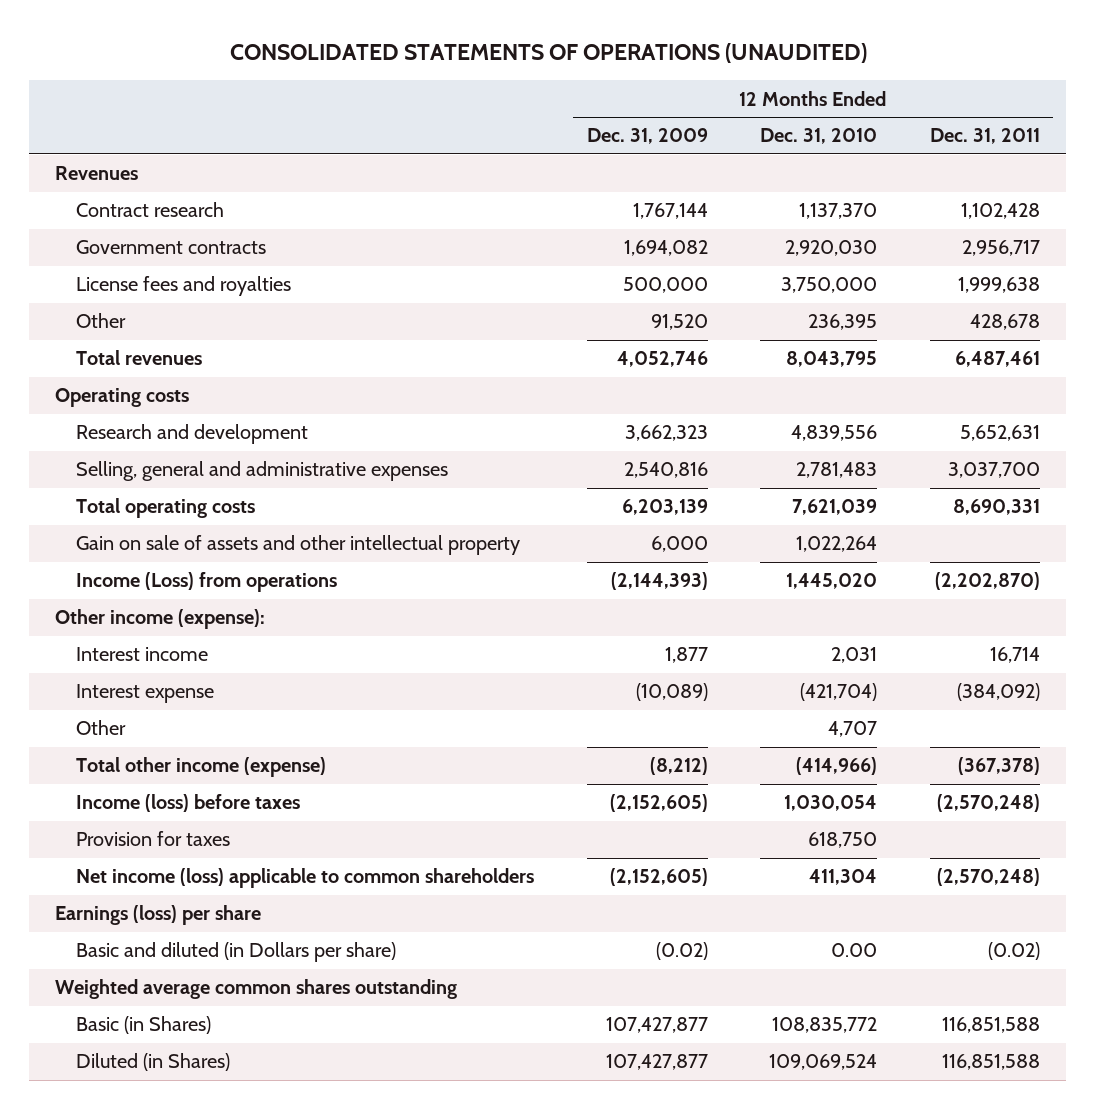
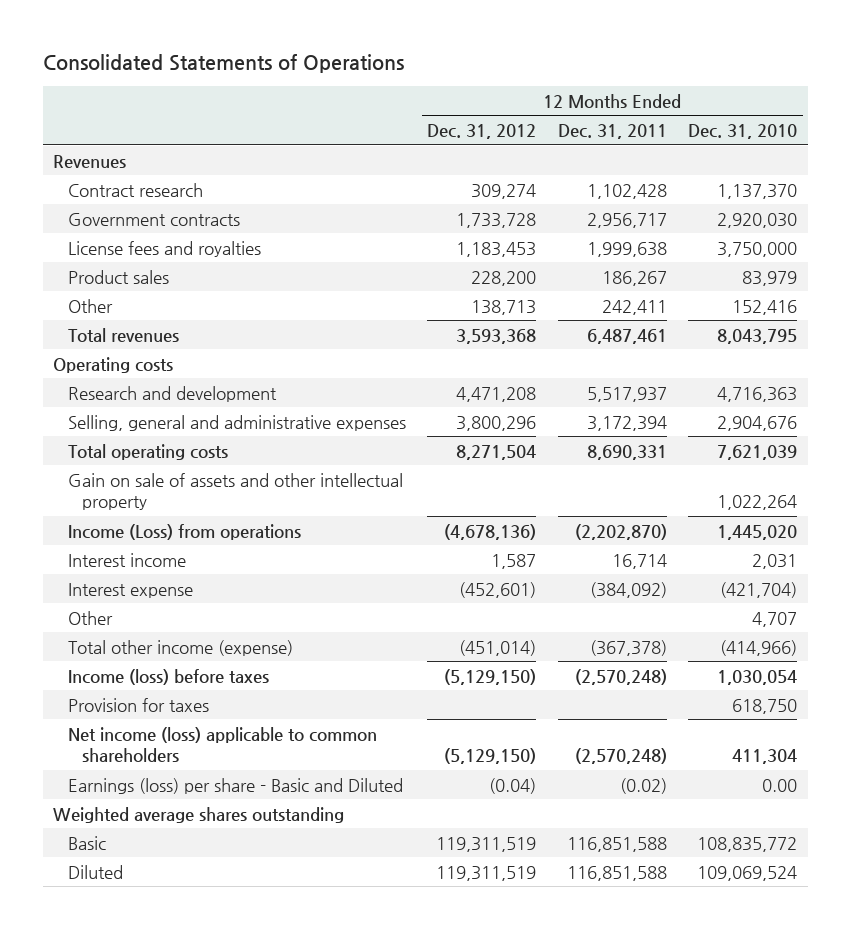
[229,43,867,64] CONSOLIDATED STATEMENTS OF OPERATIONS (UNAUDITED) -> [42,53,404,73] Consolidated Statements of Operations
[586,128,708,145] Dec. 31, 2009 -> none
none -> [427,124,537,140] Dec. 31, 2012
none -> [67,269,169,284] Product sales
[808,314,878,331] 236,395 -> [732,299,798,315] 152,416
[969,314,1040,331] 428,678 -> [601,299,667,315] 242,411
[791,425,878,442] 4,839,556 -> [717,386,798,402] 4,716,363
[959,425,1040,442] 5,652,631 -> [586,386,667,402] 5,517,937
[796,462,878,479] 2,781,483 -> [717,415,798,431] 2,904,676
[947,462,1040,479] 3,037,700 -> [586,415,667,431] 3,172,394
[55,609,266,630] Other income (expense): -> none
[55,905,262,926] Earnings (loss) per share -> none
[76,942,397,963] Basic and diluted (in Dollars per share) -> [67,777,403,794] Earnings (loss) per share - Basic and Diluted
[55,979,458,1000] Weighted average common shares outstanding -> [53,806,345,823] Weighted average shares outstanding
[76,1016,212,1035] Basic (in Shares) -> [67,835,106,850] Basic
[76,1053,231,1072] Diluted (in Shares) -> [67,864,123,879] Diluted

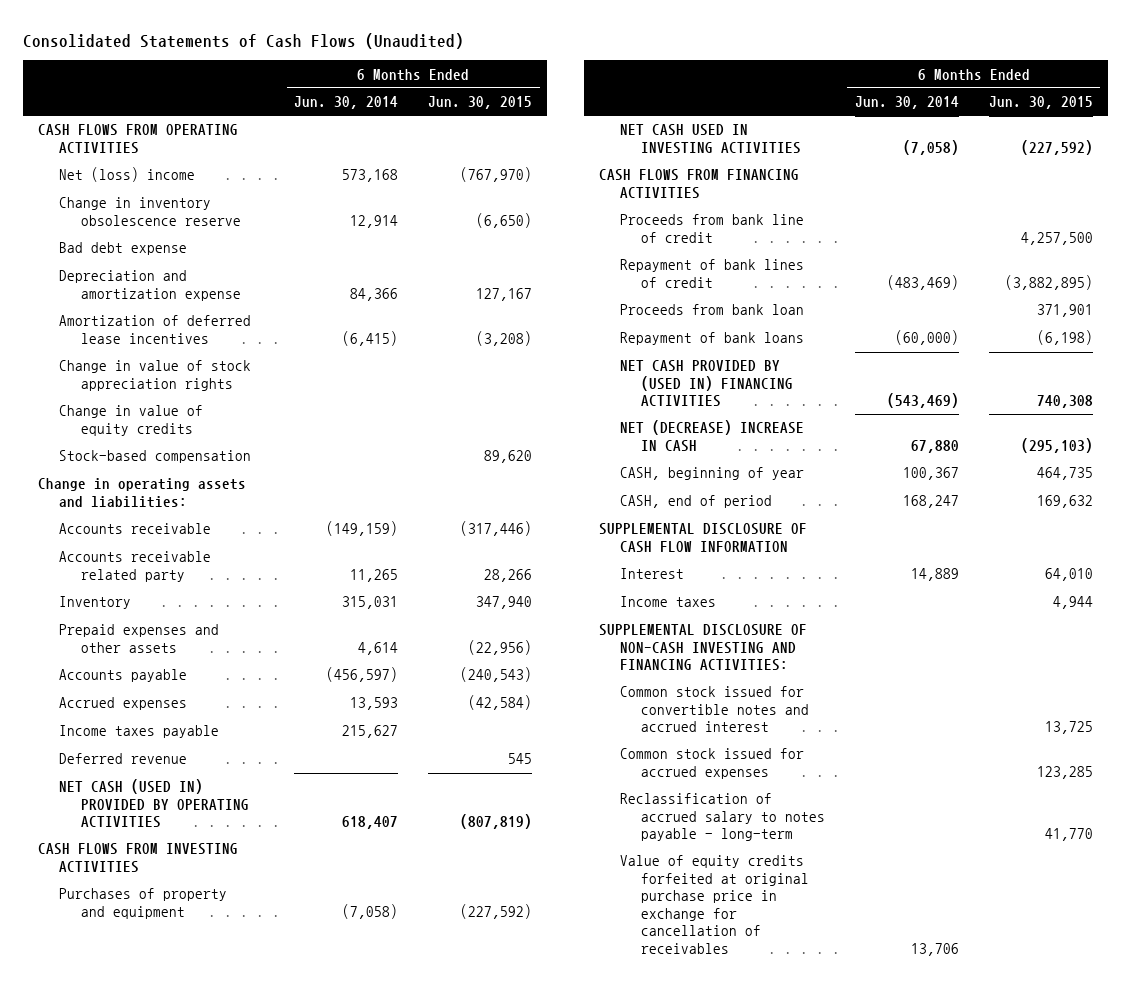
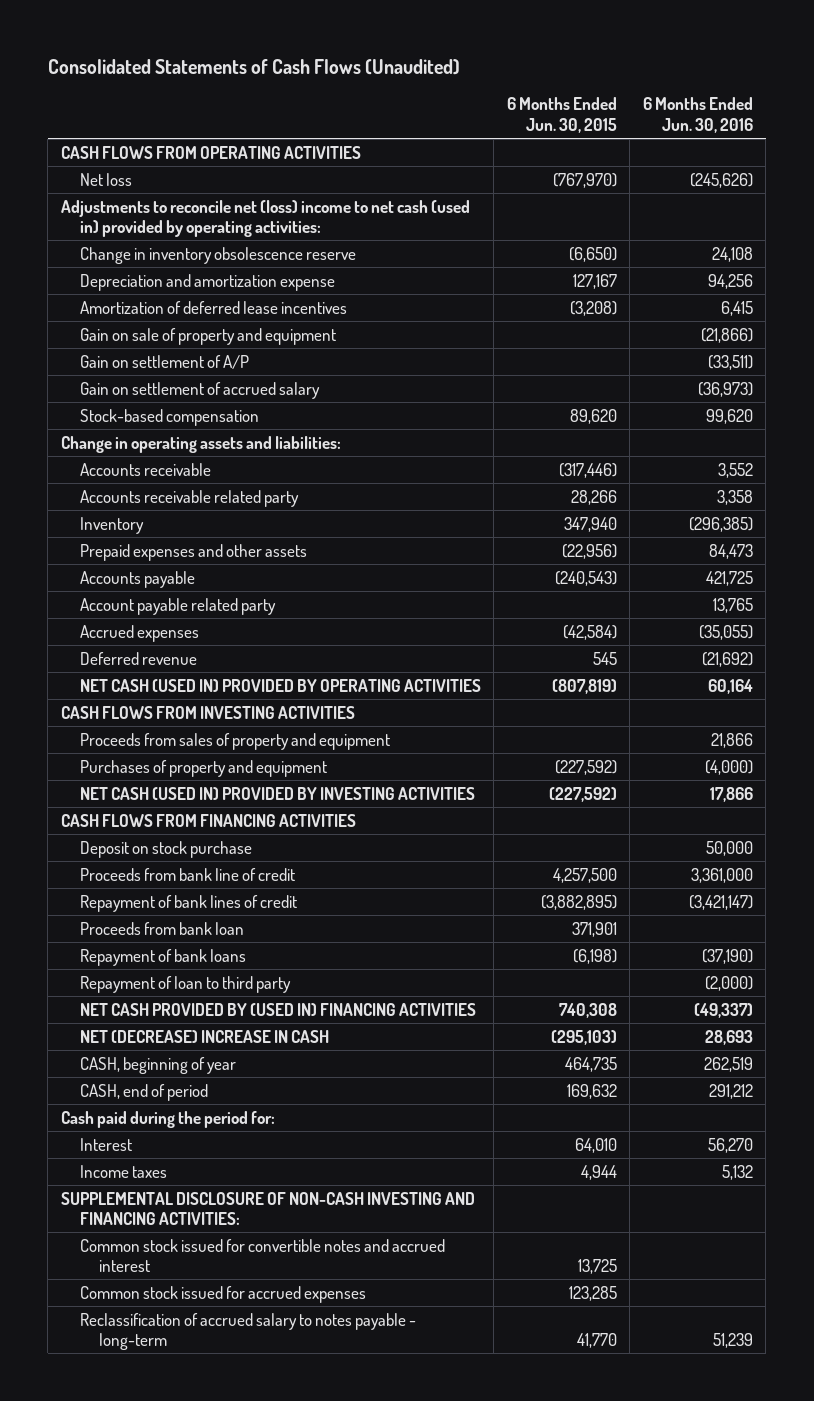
[294,96,399,110] Jun. 30, 2014 -> none
none -> [642,97,753,134] 6 Months Ended Jun. 30, 2016
[59,167,196,183] Net (loss) income -> [79,172,132,186] Net loss
none -> [60,199,470,238] Adjustments to reconcile net (loss) income to net cash (used in) provided by operating activities:
[59,242,188,256] Bad debt expense -> none
[59,360,252,391] Change in value of stock appreciation rights -> none
[59,405,204,436] Change in value of equity credits -> none
none -> [79,327,336,345] Gain on sale of property and equipment
none -> [79,354,249,369] Gain on settlement of A/P
none -> [79,381,320,399] Gain on settlement of accrued salary
none -> [79,597,276,615] Account payable related party
[59,725,220,739] Income taxes payable -> none
none -> [79,732,390,750] Proceeds from sales of property and equipment
[619,124,801,154] NET CASH USED IN INVESTING ACTIVITIES -> [79,786,475,800] NET CASH (USED IN) PROVIDED BY INVESTING ACTIVITIES
none -> [79,840,252,858] Deposit on stock purchase
none -> [79,975,291,993] Repayment of loan to third party
[598,523,807,553] SUPPLEMENTAL DISCLOSURE OF CASH FLOW INFORMATION -> none
none -> [60,1110,275,1128] Cash paid during the period for:
[619,855,809,954] Value of equity credits forfeited at original purchase price in exchange for cancellation of receivables -> none

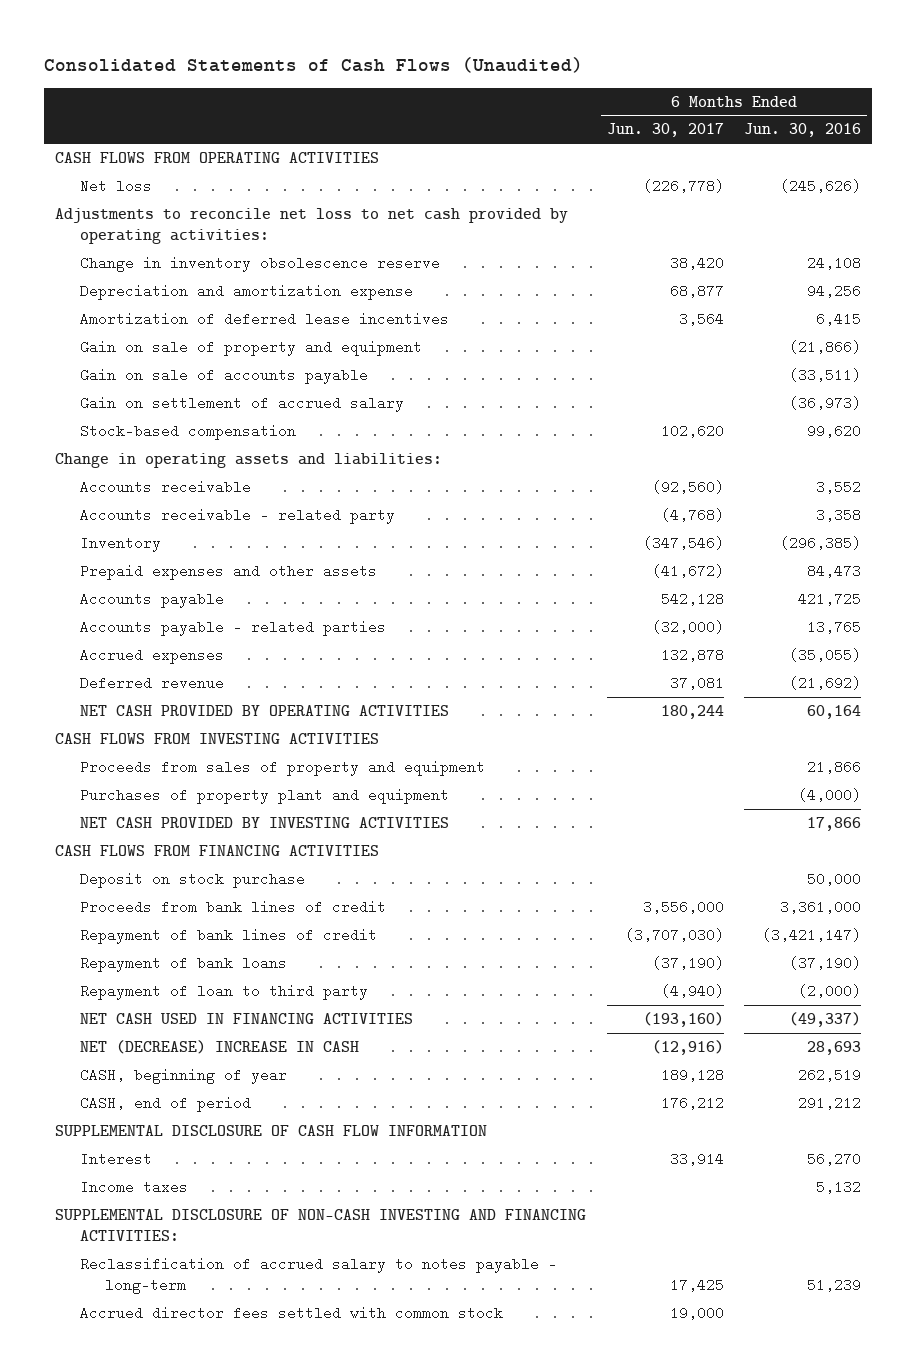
[506,97,617,134] 6 Months Ended Jun. 30, 2015 -> none
none -> [606,123,724,138] Jun. 30, 2017
[60,199,470,238] Adjustments to reconcile net (loss) income to net cash (used in) provided by operating activities: -> [54,208,568,245] Adjustments to reconcile net loss to net cash provided by operating activities:
[79,354,249,369] Gain on settlement of A/P -> [79,368,368,385] Gain on sale of accounts payable
[79,489,299,507] Accounts receivable related party -> [79,508,395,525] Accounts receivable - related party
[79,597,276,615] Account payable related party -> [79,620,386,637] Accounts payable - related parties
[79,678,481,692] NET CASH (USED IN) PROVIDED BY OPERATING ACTIVITIES -> [79,705,449,717] NET CASH PROVIDED BY OPERATING ACTIVITIES
[79,759,327,777] Purchases of property and equipment -> [79,788,449,805] Purchases of property plant and equipment
[79,786,475,800] NET CASH (USED IN) PROVIDED BY INVESTING ACTIVITIES -> [79,817,449,829] NET CASH PROVIDED BY INVESTING ACTIVITIES
[79,867,295,881] Proceeds from bank line of credit -> [79,900,386,915] Proceeds from bank lines of credit
[79,921,244,935] Proceeds from bank loan -> none
[79,1002,476,1016] NET CASH PROVIDED BY (USED IN) FINANCING ACTIVITIES -> [79,1013,413,1025] NET CASH USED IN FINANCING ACTIVITIES
[60,1110,275,1128] Cash paid during the period for: -> none
none -> [54,1125,487,1137] SUPPLEMENTAL DISCLOSURE OF CASH FLOW INFORMATION
[79,1238,445,1273] Common stock issued for convertible notes and accrued interest -> none
[79,1285,366,1303] Common stock issued for accrued expenses -> none
none -> [79,1306,503,1321] Accrued director fees settled with common stock

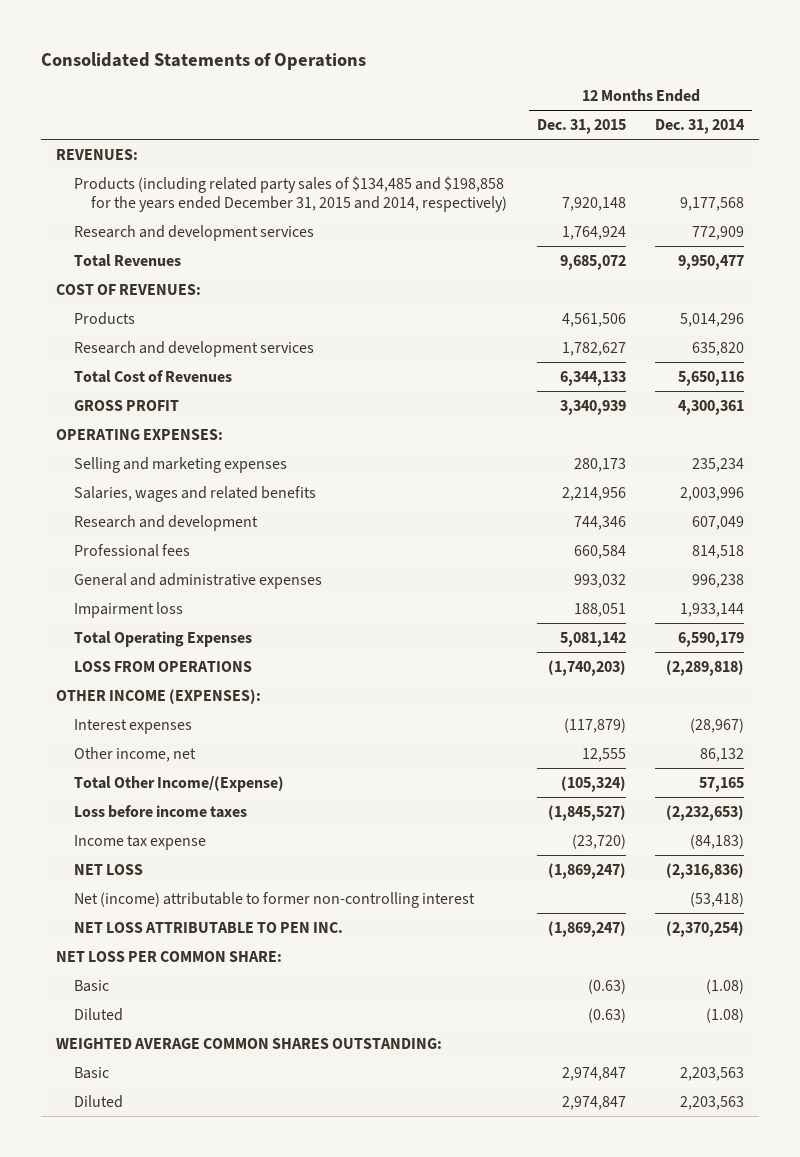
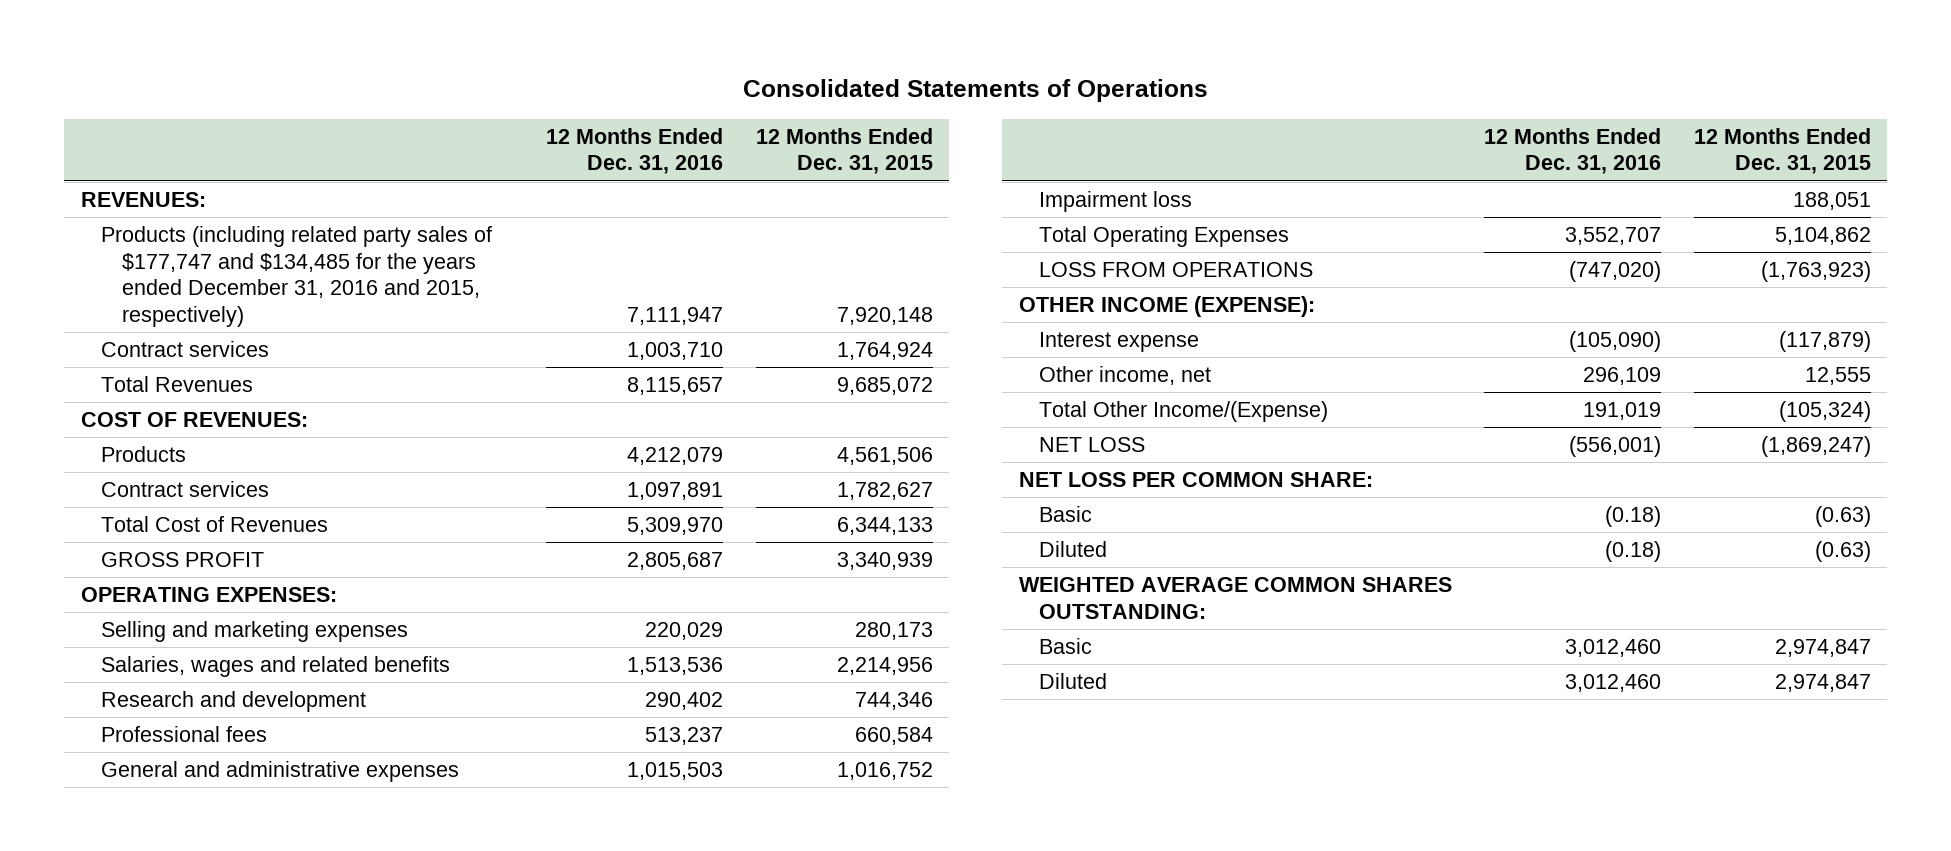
[655,119,746,135] Dec. 31, 2014 -> none
none -> [546,127,724,175] 12 Months Ended Dec. 31, 2016
[73,175,508,212] Products (including related party sales of $134,485 and $198,858 for the years ended December 31, 2015 and 2014, respectively) -> [101,226,493,327] Products (including related party sales of $177,747 and $134,485 for the years ended December 31, 2016 and 2015, respectively)
[73,224,314,241] Research and development services -> [101,341,270,358] Contract services
[73,340,314,357] Research and development services -> [101,481,270,498] Contract services
[573,573,626,588] 993,032 -> [836,762,933,781] 1,016,752
[559,631,626,647] 5,081,142 -> [1774,227,1871,246] 5,104,862
[547,659,626,676] (1,740,203) -> [1760,261,1871,283] (1,763,923)
[56,688,262,704] OTHER INCOME (EXPENSES): -> [1018,296,1315,318] OTHER INCOME (EXPENSE):
[73,718,192,734] Interest expenses -> [1039,332,1200,353] Interest expense
[73,804,247,818] Loss before income taxes -> none
[73,834,206,850] Income tax expense -> none
[73,891,475,908] Net (income) attributable to former non-controlling interest -> none
[73,921,343,933] NET LOSS ATTRIBUTABLE TO PEN INC. -> none

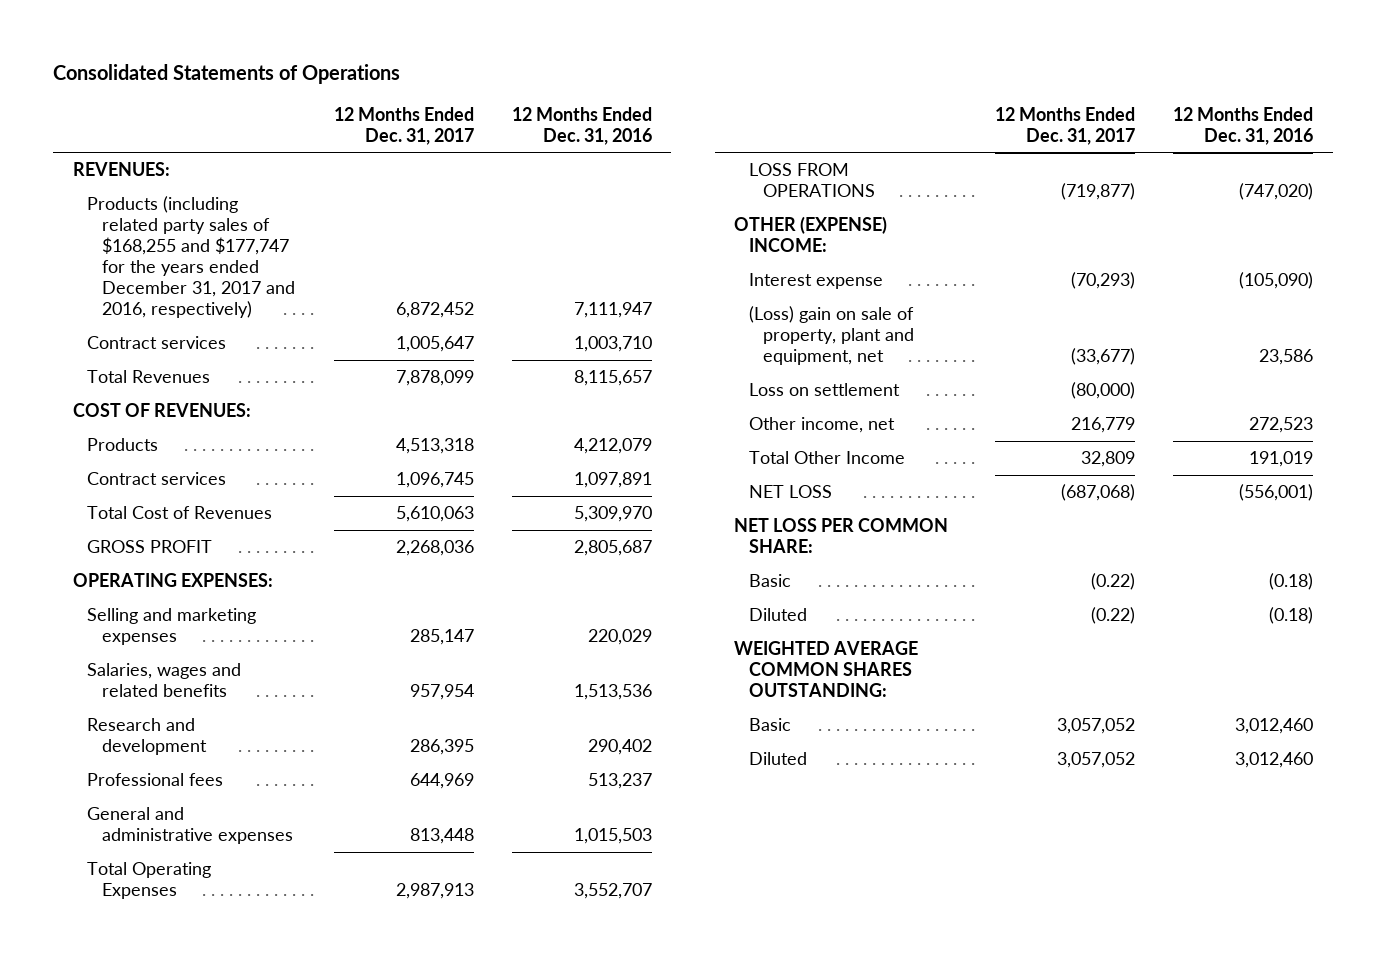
[755,127,933,175] 12 Months Ended Dec. 31, 2015 -> none
none -> [333,106,474,145] 12 Months Ended Dec. 31, 2017
[101,226,493,327] Products (including related party sales of $177,747 and $134,485 for the years ended December 31, 2016 and 2015, respectively) -> [87,196,295,319] Products (including related party sales of $168,255 and $177,747 for the years ended December 31, 2017 and 2016, respectively)
[1039,191,1193,213] Impairment loss -> none
[1018,296,1315,318] OTHER INCOME (EXPENSE): -> [733,216,887,253] OTHER (EXPENSE) INCOME:
none -> [748,306,915,366] (Loss) gain on sale of property, plant and equipment, net
none -> [748,383,900,397] Loss on settlement
[1583,367,1662,386] 296,109 -> [1249,417,1314,434] 272,523
[1039,401,1329,423] Total Other Income/(Expense) -> [748,451,905,465] Total Other Income

